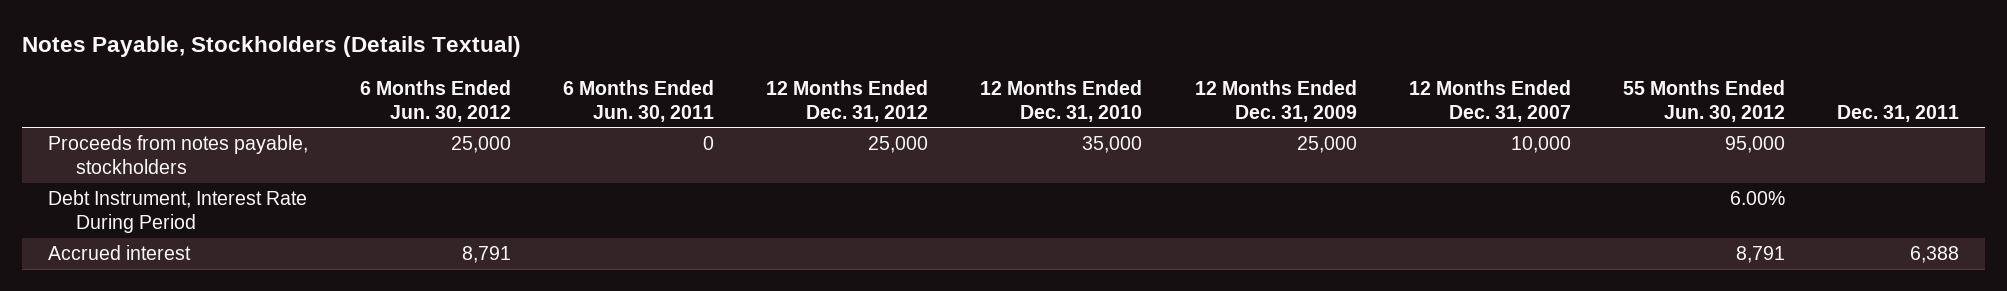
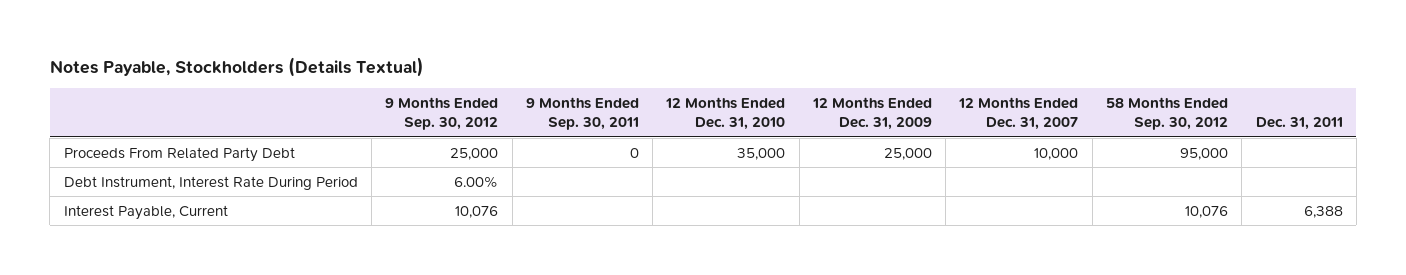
[360,79,512,122] 6 Months Ended Jun. 30, 2012 -> none
[563,79,715,122] 6 Months Ended Jun. 30, 2011 -> none
[766,79,929,122] 12 Months Ended Dec. 31, 2012 -> none
[1622,79,1785,122] 55 Months Ended Jun. 30, 2012 -> none
none -> [385,97,499,131] 9 Months Ended Sep. 30, 2012
none -> [525,97,639,131] 9 Months Ended Sep. 30, 2011
none -> [1106,97,1229,131] 58 Months Ended Sep. 30, 2012
[47,135,308,175] Proceeds from notes payable, stockholders -> [63,146,295,162] Proceeds From Related Party Debt
[47,245,191,261] Accrued interest -> [63,204,228,220] Interest Payable, Current

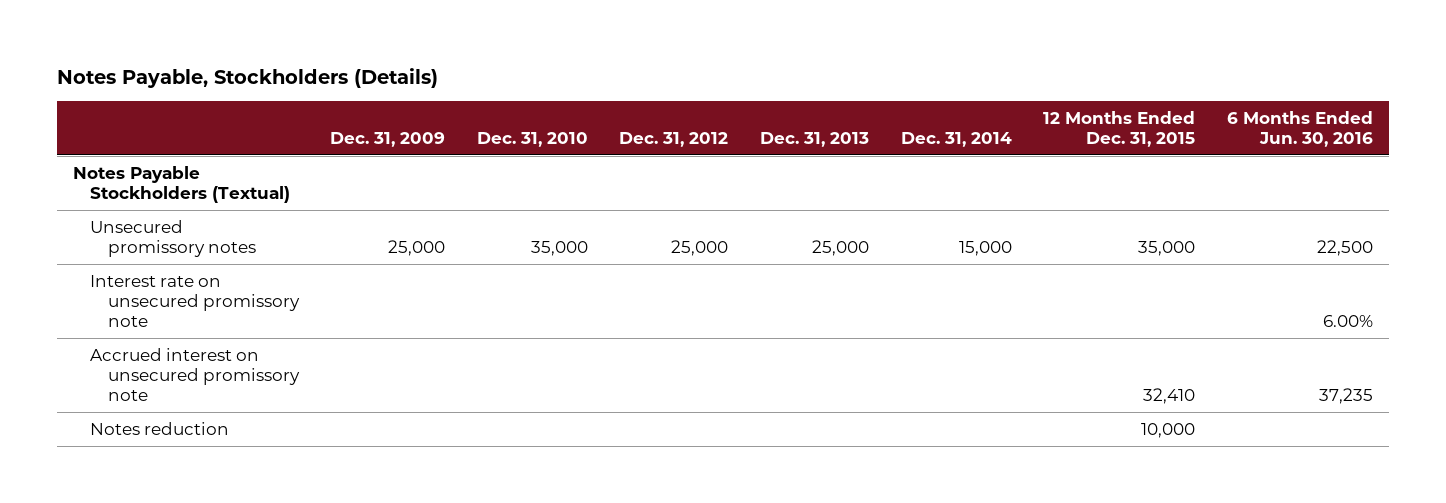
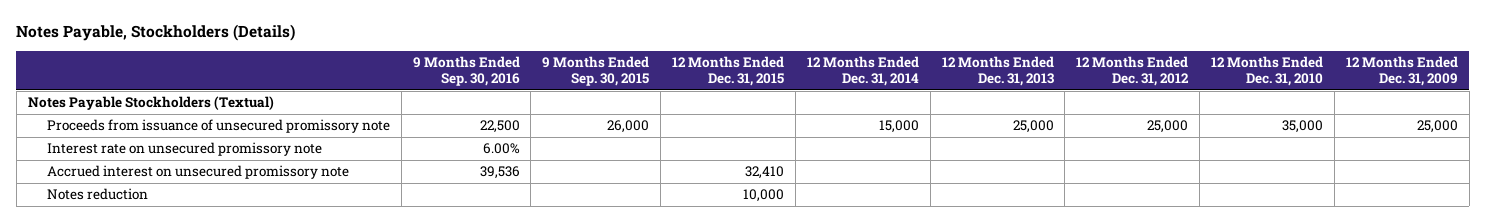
[330,131,446,147] Dec. 31, 2009 -> none
[476,131,588,147] Dec. 31, 2010 -> none
[619,131,729,147] Dec. 31, 2012 -> none
[759,131,869,147] Dec. 31, 2013 -> none
[900,131,1012,147] Dec. 31, 2014 -> none
[1226,110,1373,147] 6 Months Ended Jun. 30, 2016 -> none
none -> [412,56,520,87] 9 Months Ended Sep. 30, 2016
none -> [542,56,650,87] 9 Months Ended Sep. 30, 2015
none -> [806,56,919,87] 12 Months Ended Dec. 31, 2014
none -> [941,56,1054,87] 12 Months Ended Dec. 31, 2013
none -> [1076,56,1190,87] 12 Months Ended Dec. 31, 2012
none -> [1211,56,1324,87] 12 Months Ended Dec. 31, 2010
none -> [1345,56,1458,87] 12 Months Ended Dec. 31, 2009
[90,219,256,257] Unsecured promissory notes -> none
none -> [46,119,390,134] Proceeds from issuance of unsecured promissory note

